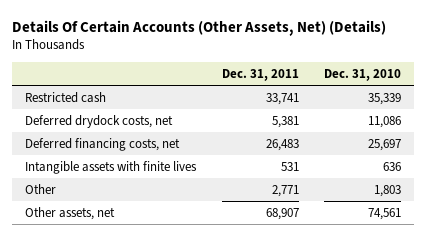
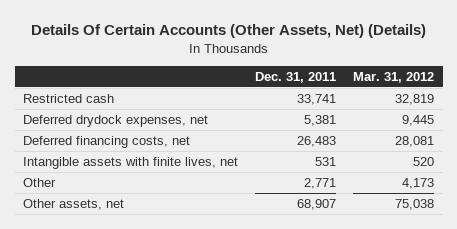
[324,68,402,81] Dec. 31, 2010 -> none
none -> [353,72,435,84] Mar. 31, 2012
[24,114,173,128] Deferred drydock costs, net -> [23,114,209,127] Deferred drydock expenses, net
[24,160,197,174] Intangible assets with finite lives -> [23,156,239,169] Intangible assets with finite lives, net

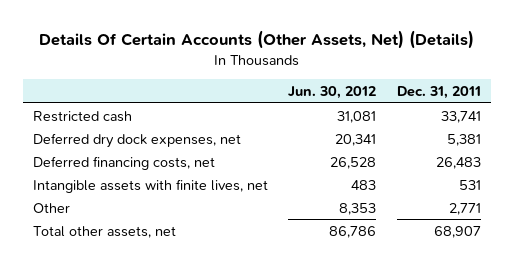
[353,72,435,84] Mar. 31, 2012 -> none
none -> [288,85,377,99] Jun. 30, 2012
[23,114,209,127] Deferred drydock expenses, net -> [32,132,241,148] Deferred dry dock expenses, net
[23,198,125,210] Other assets, net -> [32,225,176,238] Total other assets, net

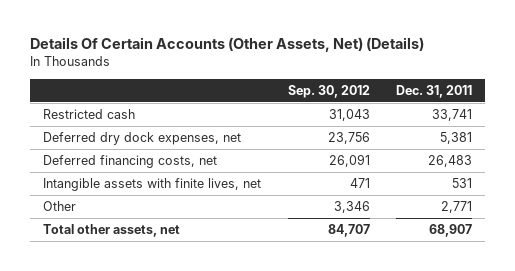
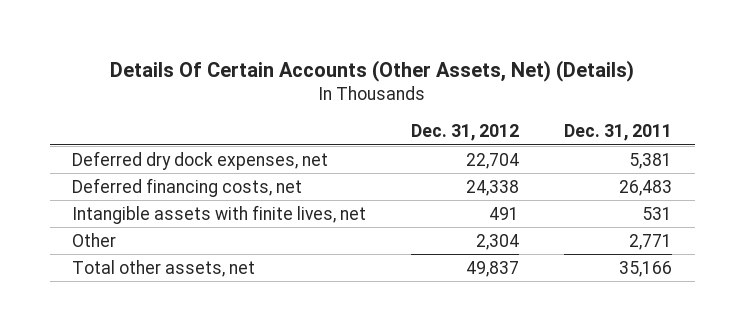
[287,84,370,98] Sep. 30, 2012 -> none
none -> [411,124,520,142] Dec. 31, 2012
[43,109,136,120] Restricted cash -> none
[428,224,472,238] 68,907 -> [619,260,673,277] 35,166

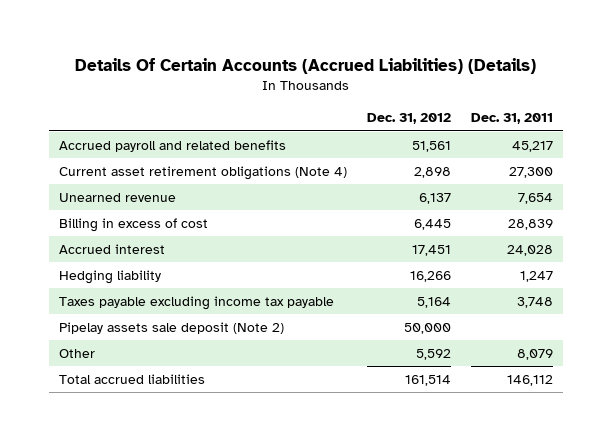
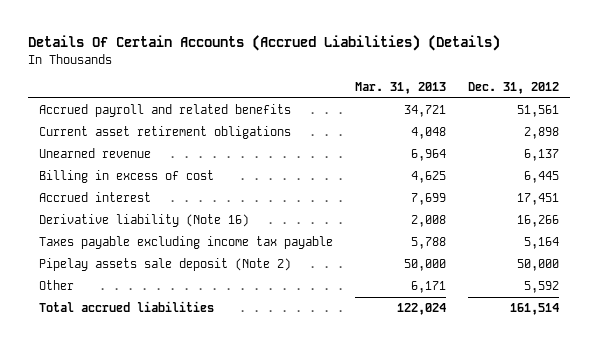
[471,113,554,125] Dec. 31, 2011 -> none
none -> [355,82,447,95] Mar. 31, 2013
[59,165,348,180] Current asset retirement obligations (Note 4) -> [39,126,292,140] Current asset retirement obligations
[59,269,162,284] Hedging liability -> [39,214,250,228] Derivative liability (Note 16)

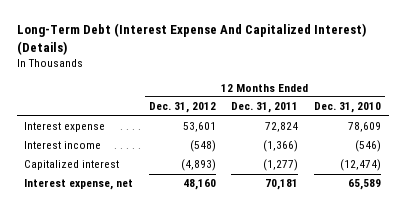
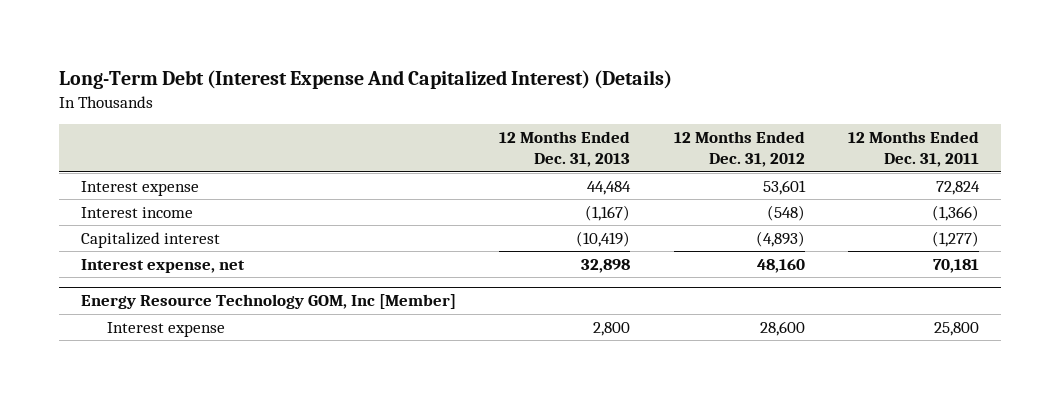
[313,102,381,114] Dec. 31, 2010 -> none
none -> [499,131,631,168] 12 Months Ended Dec. 31, 2013
none -> [80,294,456,310] Energy Resource Technology GOM, Inc [Member]
none -> [107,321,226,337] Interest expense

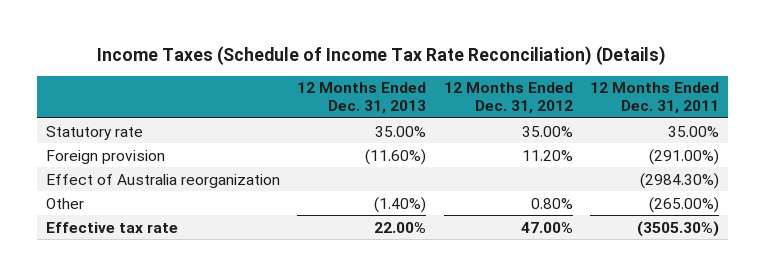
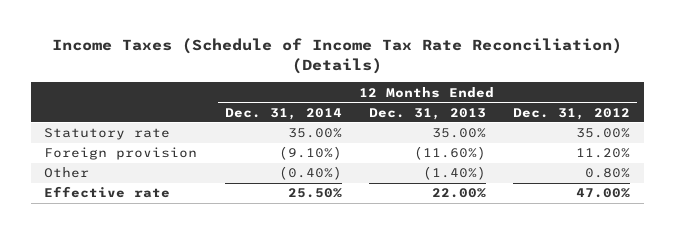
[590,82,720,115] 12 Months Ended Dec. 31, 2011 -> none
none -> [224,107,342,120] Dec. 31, 2014
[45,173,280,188] Effect of Australia reorganization -> none
[45,221,178,233] Effective tax rate -> [44,186,171,199] Effective rate

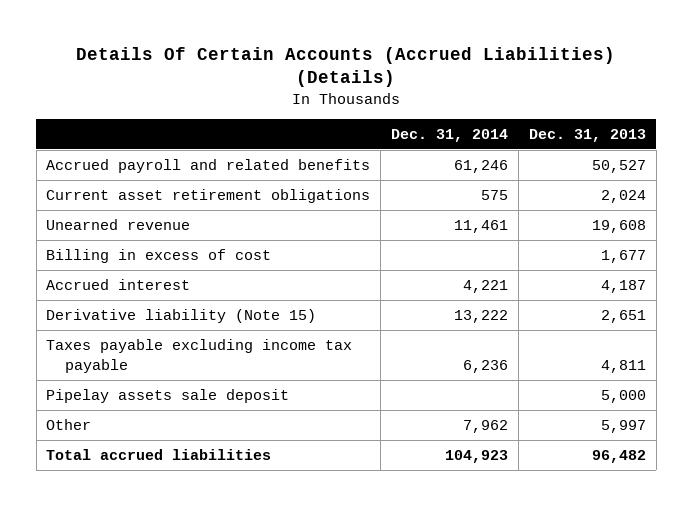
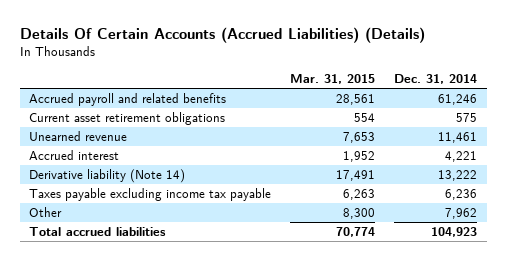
[528,128,646,142] Dec. 31, 2013 -> none
none -> [290,74,376,85] Mar. 31, 2015
[46,249,272,264] Billing in excess of cost -> none
[46,309,317,324] Derivative liability (Note 15) -> [29,168,186,183] Derivative liability (Note 14)
[46,389,290,404] Pipelay assets sale deposit -> none

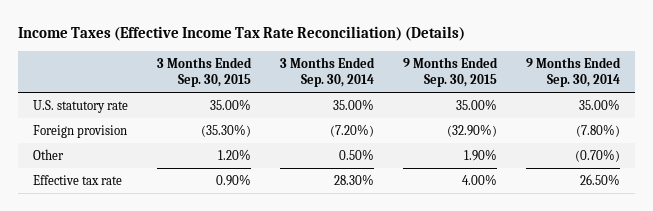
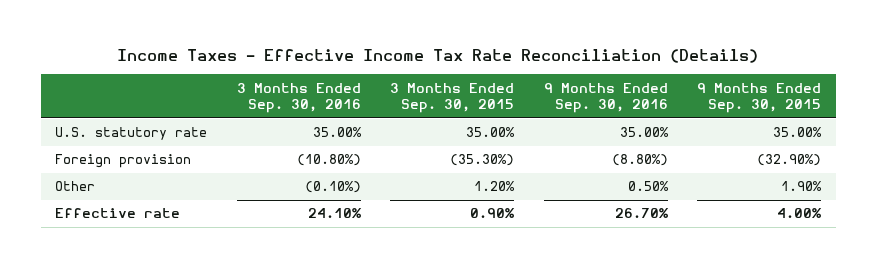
[17,26,465,42] Income Taxes (Effective Income Tax Rate Reconciliation) (Details) -> [117,49,759,64] Income Taxes - Effective Income Tax Rate Reconciliation (Details)
[279,57,375,88] 3 Months Ended Sep. 30, 2014 -> none
[526,57,622,88] 9 Months Ended Sep. 30, 2014 -> none
none -> [236,82,361,114] 3 Months Ended Sep. 30, 2016
none -> [543,82,668,114] 9 Months Ended Sep. 30, 2016
[32,174,122,185] Effective tax rate -> [55,208,181,219] Effective rate

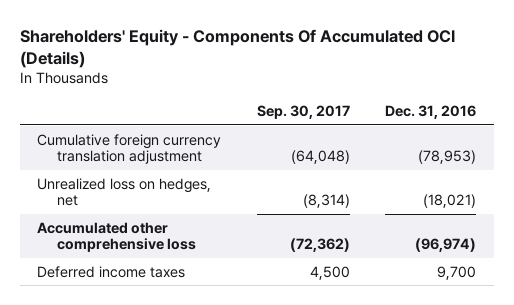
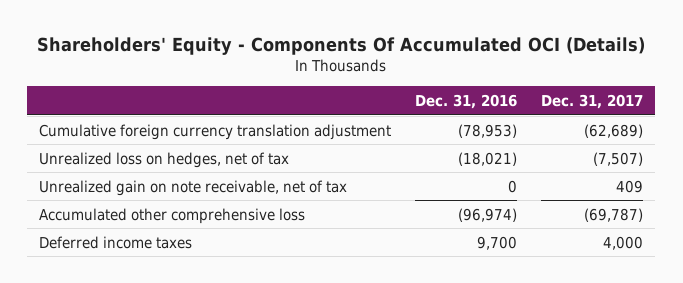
[256,105,350,120] Sep. 30, 2017 -> none
none -> [541,94,644,110] Dec. 31, 2017
[37,177,212,207] Unrealized loss on hedges, net -> [39,151,290,168] Unrealized loss on hedges, net of tax
none -> [39,179,348,196] Unrealized gain on note receivable, net of tax

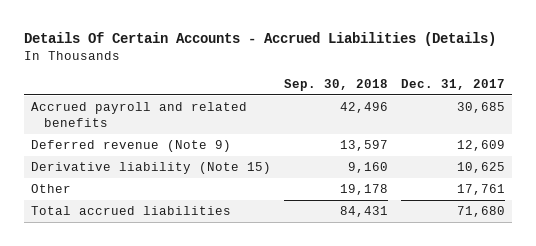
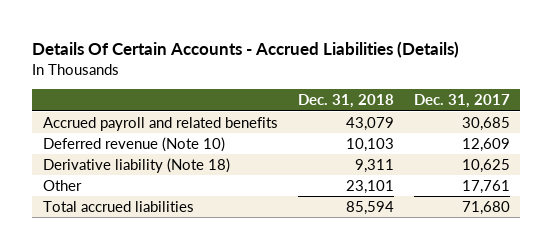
[283,78,388,91] Sep. 30, 2018 -> none
none -> [297,94,394,109] Dec. 31, 2018
[30,140,231,153] Deferred revenue (Note 9) -> [42,136,225,152] Deferred revenue (Note 10)
[30,162,271,175] Derivative liability (Note 15) -> [42,157,230,173] Derivative liability (Note 18)

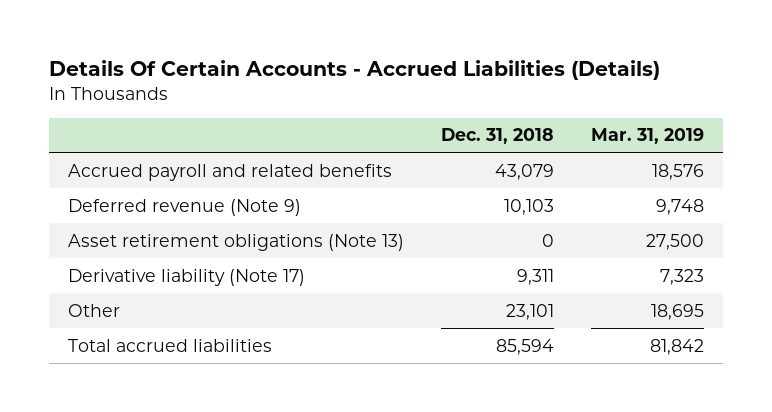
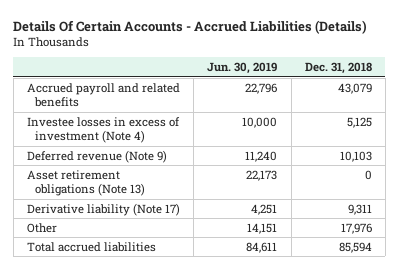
[591,128,705,145] Mar. 31, 2019 -> none
none -> [207,62,278,75] Jun. 30, 2019
none -> [27,116,181,144] Investee losses in excess of investment (Note 4)
[505,303,554,320] 23,101 -> [340,222,372,234] 17,976

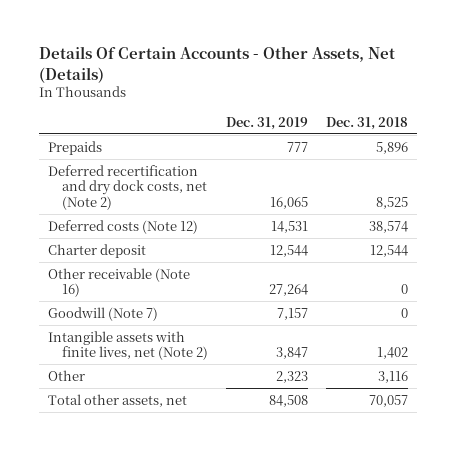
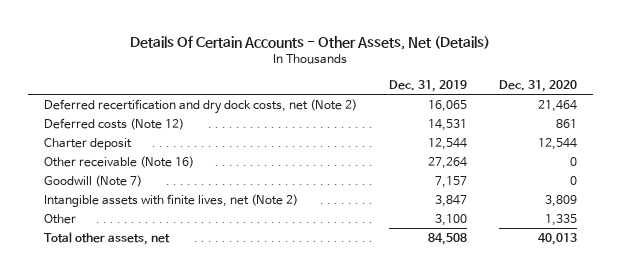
[326,116,409,130] Dec. 31, 2018 -> none
none -> [498,79,577,92] Dec. 31, 2020
[48,140,103,155] Prepaids -> none
[275,370,308,383] 2,323 -> [434,213,467,226] 3,100

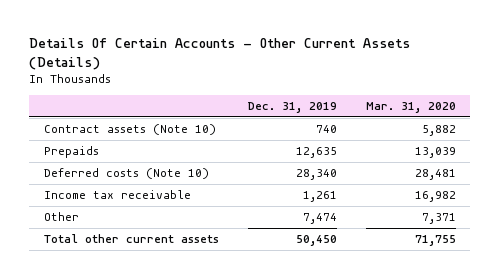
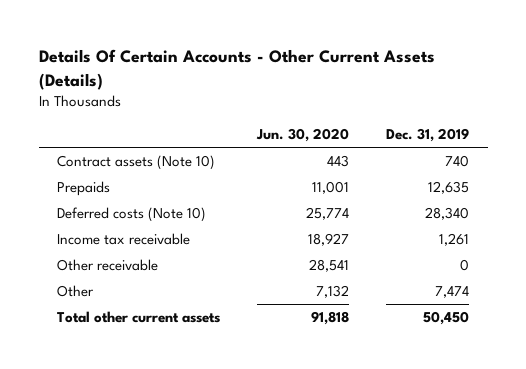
[365,101,456,113] Mar. 31, 2020 -> none
none -> [256,128,350,143] Jun. 30, 2020
none -> [57,259,159,272] Other receivable

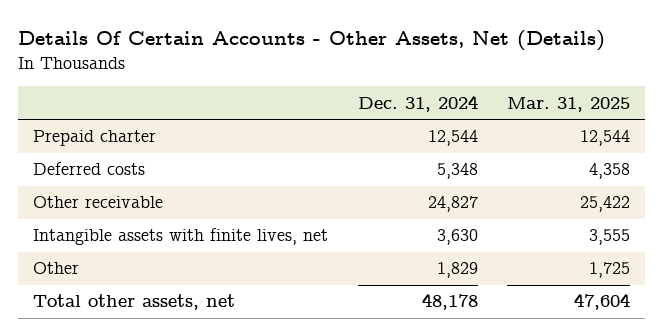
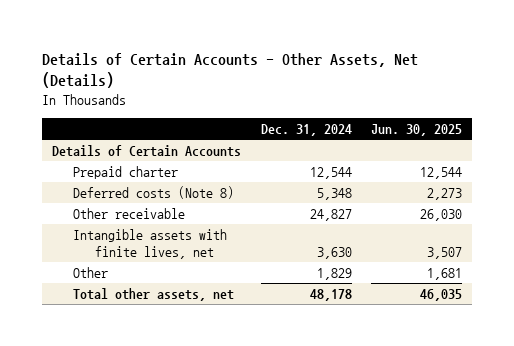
[18,30,606,52] Details Of Certain Accounts - Other Assets, Net (Details) -> [41,52,418,89] Details of Certain Accounts - Other Assets, Net (Details)
[507,96,631,112] Mar. 31, 2025 -> none
none -> [371,124,463,137] Jun. 30, 2025
none -> [51,145,241,158] Details of Certain Accounts
[33,162,146,176] Deferred costs -> [73,186,235,200] Deferred costs (Note 8)

